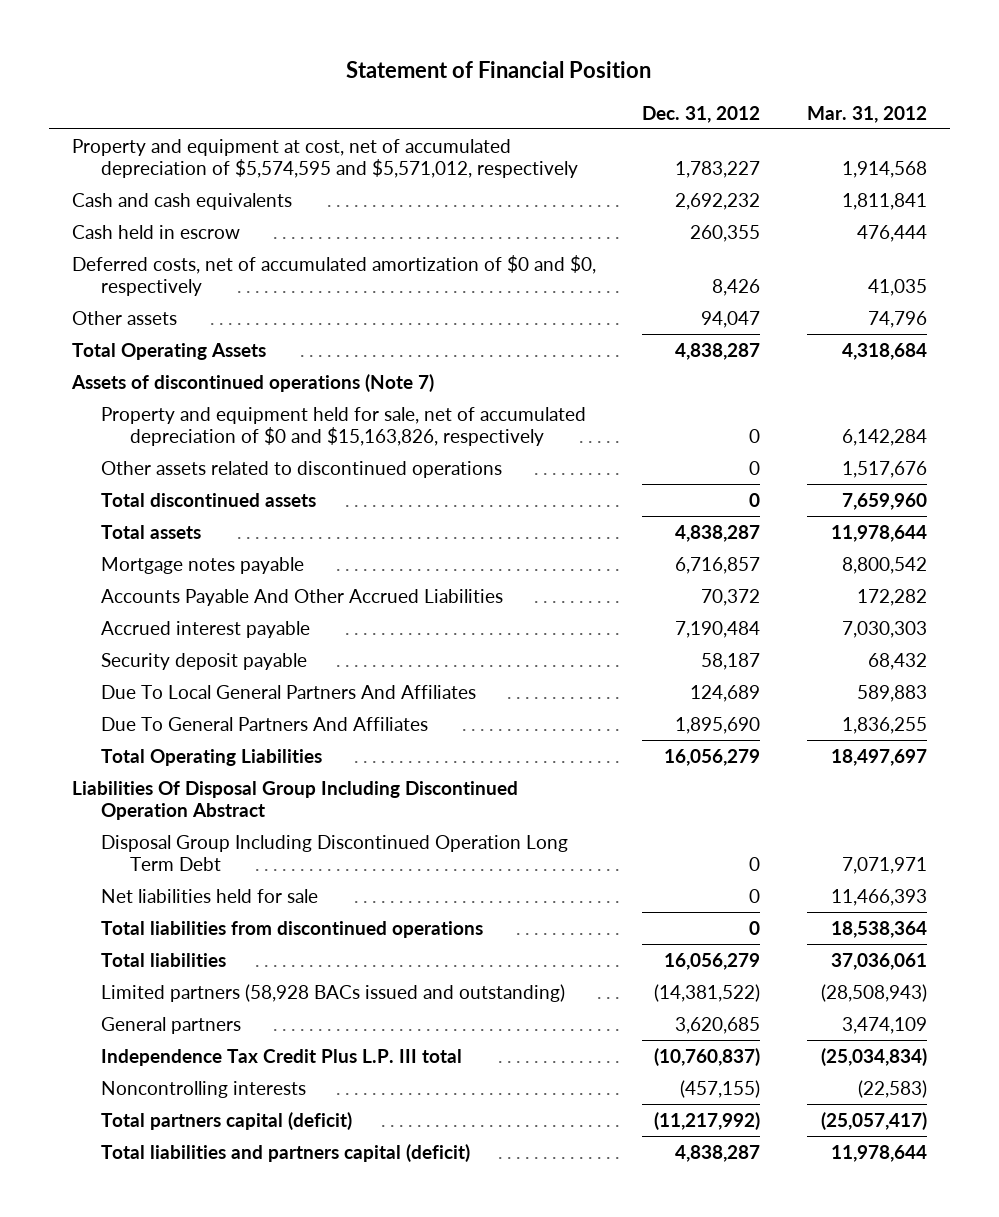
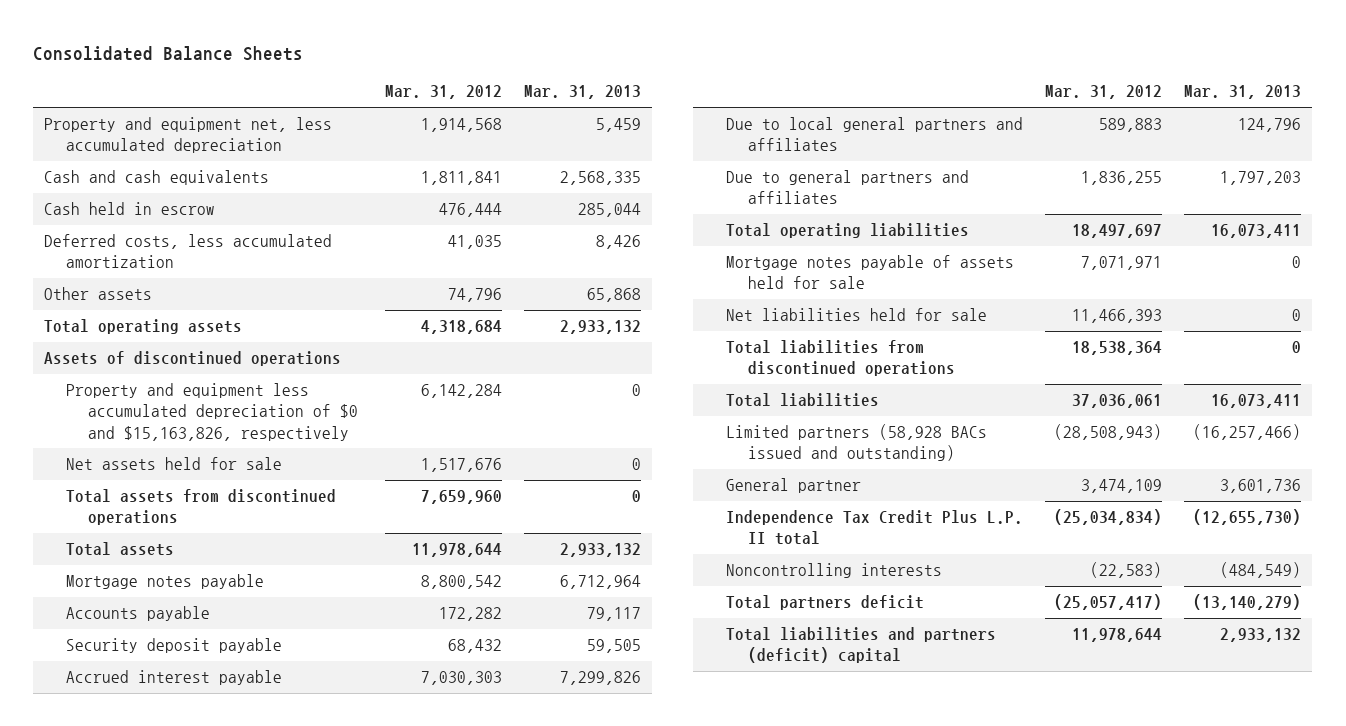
[346,60,652,78] Statement of Financial Position -> [33,45,304,61] Consolidated Balance Sheets
[642,105,761,123] Dec. 31, 2012 -> none
none -> [524,85,642,100] Mar. 31, 2013
[71,138,578,178] Property and equipment at cost, net of accumulated depreciation of $5,574,595 and $5,571,012, respectively -> [44,117,333,154] Property and equipment net, less accumulated depreciation
[71,254,596,296] Deferred costs, net of accumulated amortization of $0 and $0, respectively -> [44,234,333,269] Deferred costs, less accumulated amortization
[71,342,266,360] Total Operating Assets -> [44,319,243,335] Total operating assets
[70,373,434,392] Assets of discontinued operations (Note 7) -> [44,351,342,367] Assets of discontinued operations
[100,406,586,446] Property and equipment held for sale, net of accumulated depreciation of $0 and $15,163,826, respectively -> [66,383,359,441] Property and equipment less accumulated depreciation of $0 and $15,163,826, respectively
[100,460,502,478] Other assets related to discontinued operations -> [66,457,283,471] Net assets held for sale
[100,492,316,507] Total discontinued assets -> [66,489,337,526] Total assets from discontinued operations
[100,588,503,606] Accounts Payable And Other Accrued Liabilities -> [66,606,211,622] Accounts payable
[71,780,518,820] Liabilities Of Disposal Group Including Discontinued Operation Abstract -> none
[100,620,310,638] Accrued interest payable -> [66,670,283,686] Accrued interest payable
[100,684,476,699] Due To Local General Partners And Affiliates -> [726,117,1024,152] Due to local general partners and affiliates
[100,716,428,731] Due To General Partners And Affiliates -> [726,170,970,205] Due to general partners and affiliates
[100,748,322,766] Total Operating Liabilities -> [726,223,970,239] Total operating liabilities
[100,834,568,871] Disposal Group Including Discontinued Operation Long Term Debt -> [726,255,1015,290] Mortgage notes payable of assets held for sale
[100,1016,241,1034] General partners -> [726,478,862,494] General partner
[100,1048,462,1066] Independence Tax Credit Plus L.P. III total -> [726,510,1024,546] Independence Tax Credit Plus L.P. II total
[100,1111,352,1130] Total partners capital (deficit) -> [726,595,925,611] Total partners deficit
[100,1143,470,1162] Total liabilities and partners capital (deficit) -> [726,627,997,664] Total liabilities and partners (deficit) capital

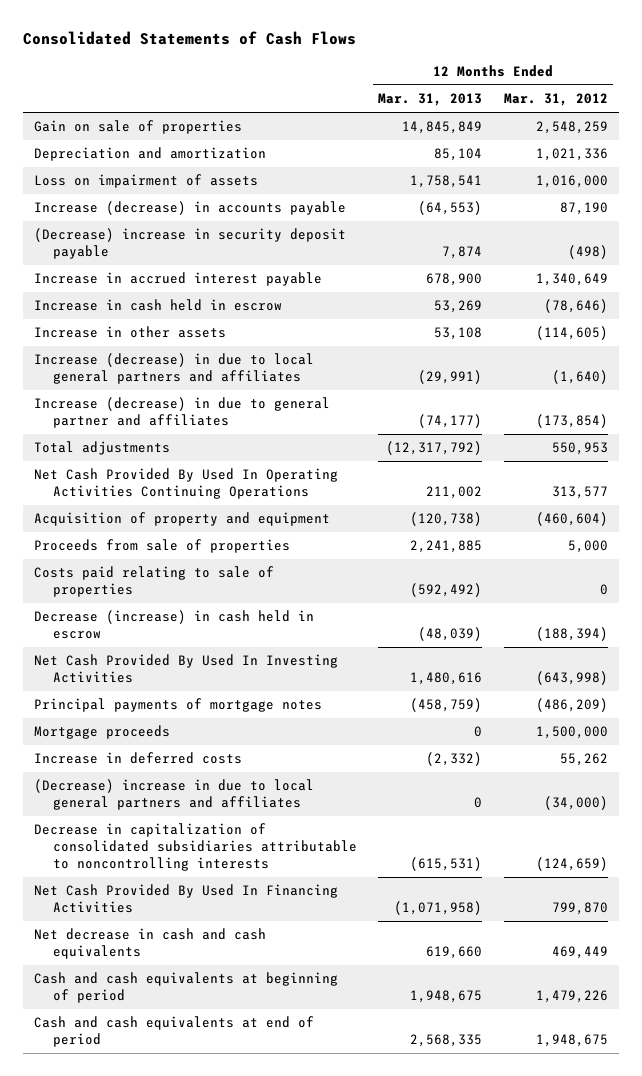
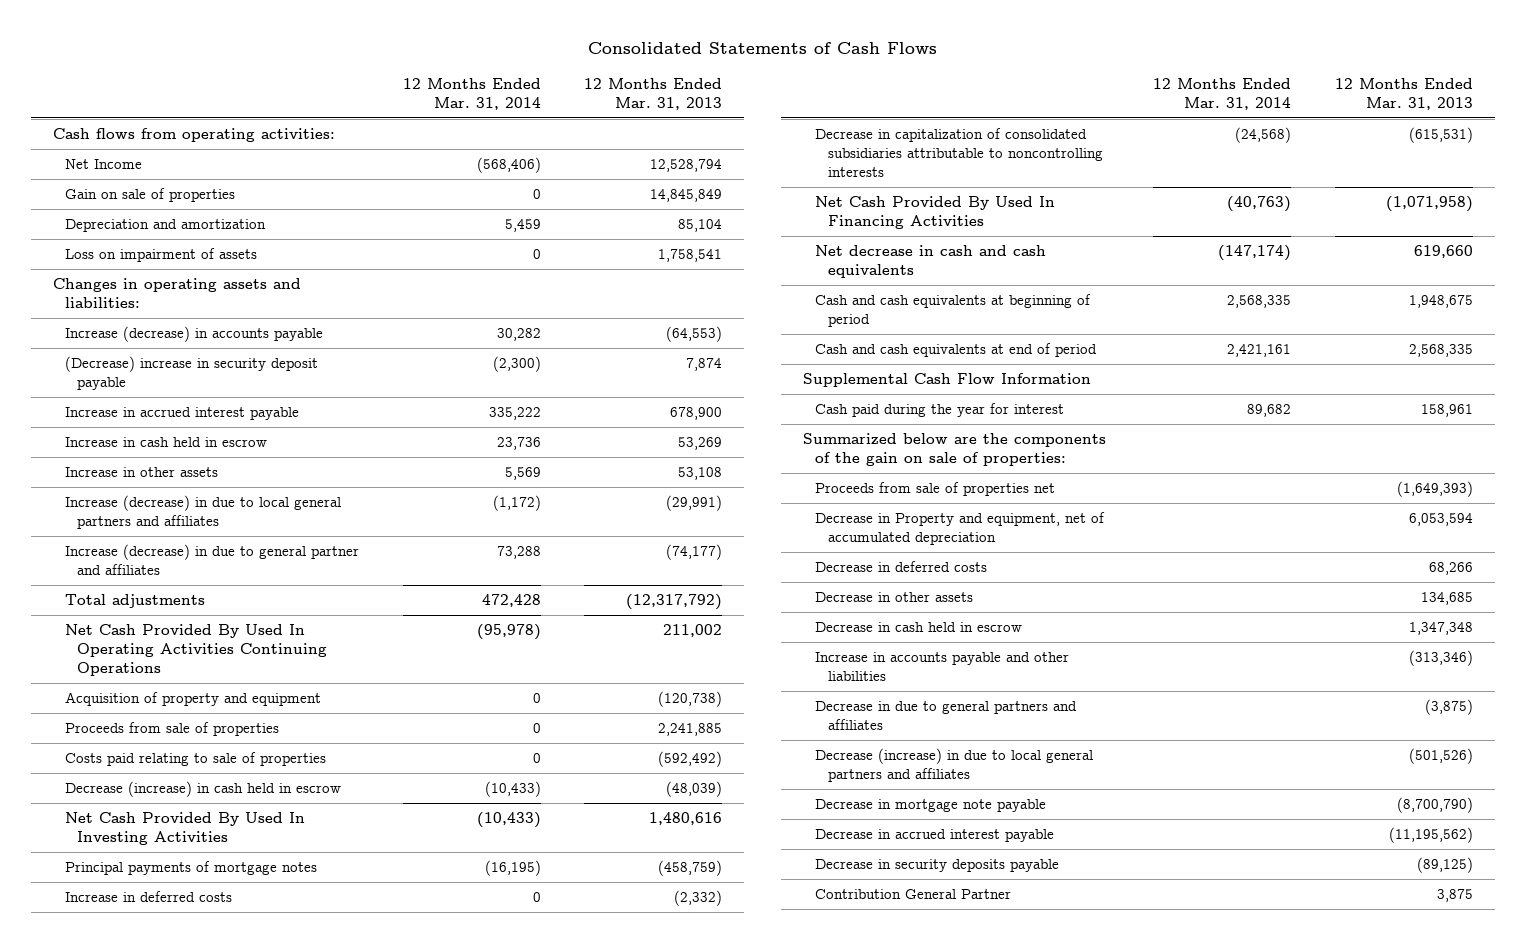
[503,93,608,107] Mar. 31, 2012 -> none
none -> [402,77,541,110] 12 Months Ended Mar. 31, 2014
none -> [52,128,335,143] Cash flows from operating activities:
none -> [64,159,142,170] Net Income
none -> [52,278,301,308] Changes in operating assets and liabilities:
[33,725,170,740] Mortgage proceeds -> none
[33,779,314,811] (Decrease) increase in due to local general partners and affiliates -> none
none -> [803,373,1092,388] Supplemental Cash Flow Information
none -> [815,403,1065,418] Cash paid during the year for interest
none -> [803,433,1107,466] Summarized below are the components of the gain on sale of properties:
none -> [815,482,1056,497] Proceeds from sale of properties net
none -> [815,512,1106,545] Decrease in Property and equipment, net of accumulated depreciation
none -> [815,561,988,573] Decrease in deferred costs
none -> [815,592,974,603] Decrease in other assets
none -> [815,622,1023,633] Decrease in cash held in escrow
none -> [815,652,1070,681] Increase in accounts payable and other liabilities
none -> [815,701,1078,730] Decrease in due to general partners and affiliates
none -> [815,748,1094,782] Decrease (increase) in due to local general partners and affiliates
none -> [815,799,1047,813] Decrease in mortgage note payable
none -> [815,829,1055,843] Decrease in accrued interest payable
none -> [815,859,1060,873] Decrease in security deposits payable
none -> [815,889,1012,900] Contribution General Partner

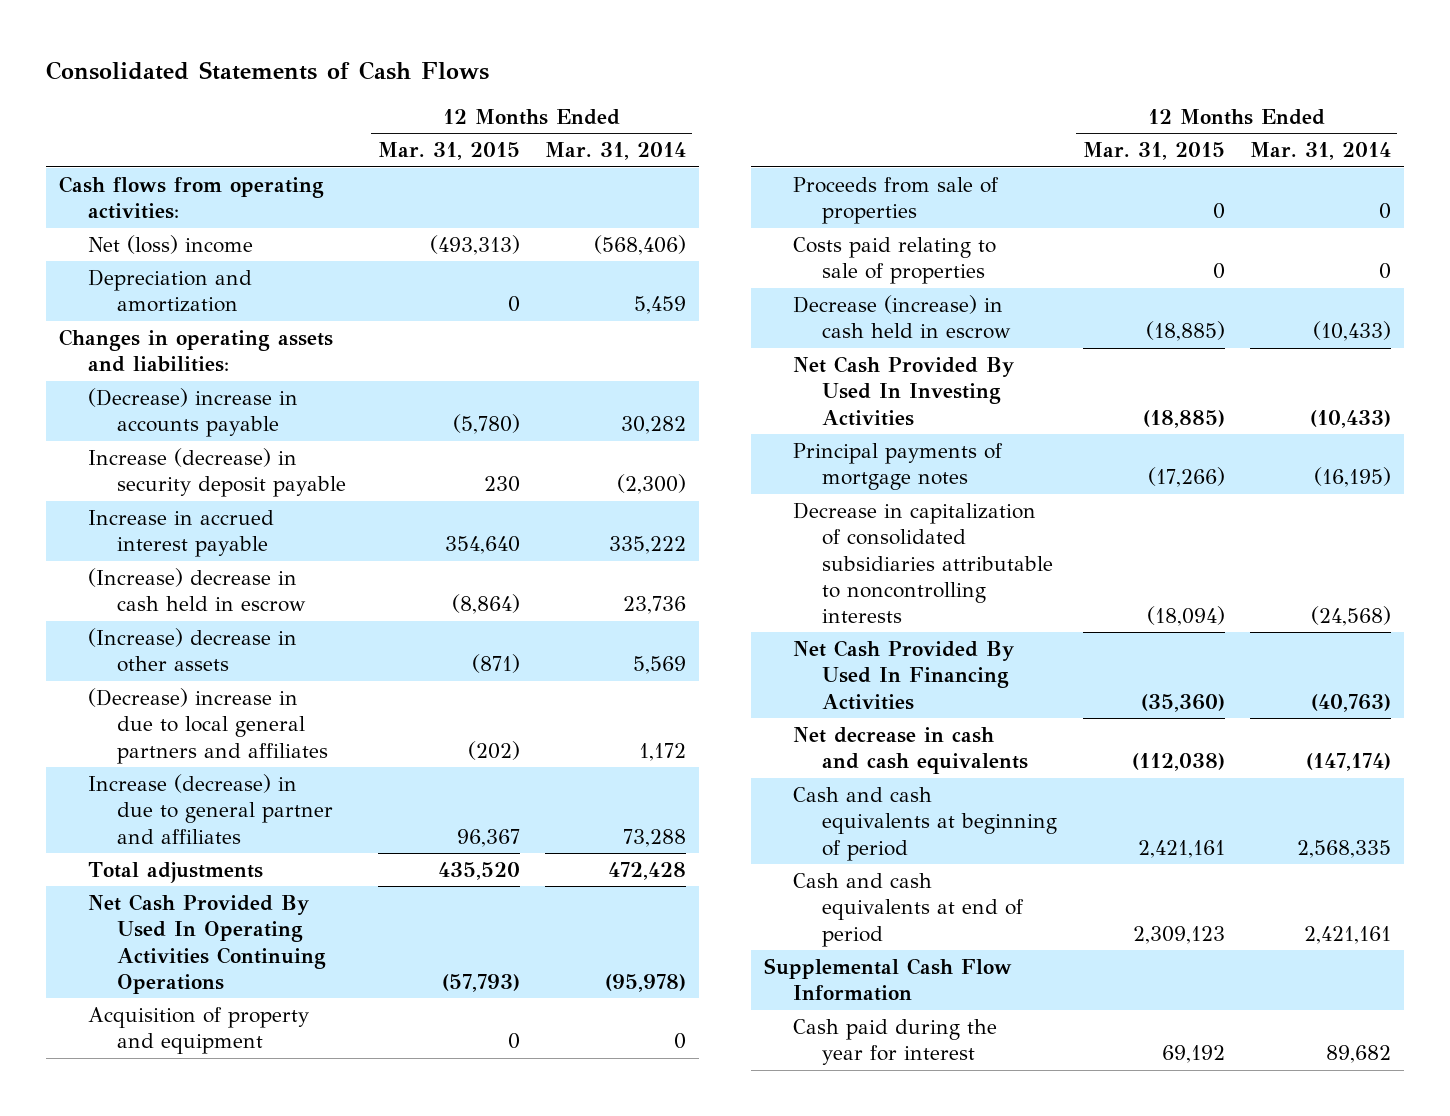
[584,77,723,110] 12 Months Ended Mar. 31, 2013 -> none
none -> [377,142,520,161] Mar. 31, 2015
[64,188,235,203] Gain on sale of properties -> none
[64,159,142,170] Net Income -> [88,234,254,254] Net (loss) income
[64,248,257,263] Loss on impairment of assets -> none
[64,326,323,343] Increase (decrease) in accounts payable -> [88,387,299,438] (Decrease) increase in accounts payable
[64,356,318,390] (Decrease) increase in security deposit payable -> [88,447,347,498] Increase (decrease) in security deposit payable
[64,437,267,448] Increase in cash held in escrow -> [88,567,307,613] (Increase) decrease in cash held in escrow
[64,467,218,478] Increase in other assets -> [88,627,298,673] (Increase) decrease in other assets
[64,495,341,529] Increase (decrease) in due to local general partners and affiliates -> [88,687,329,764] (Decrease) increase in due to local general partners and affiliates
[492,495,541,512] (1,172) -> [638,742,686,761] 1,172
[64,891,232,903] Increase in deferred costs -> none
[803,433,1107,466] Summarized below are the components of the gain on sale of properties: -> none
[815,482,1056,497] Proceeds from sale of properties net -> none
[815,512,1106,545] Decrease in Property and equipment, net of accumulated depreciation -> none
[815,561,988,573] Decrease in deferred costs -> none
[815,592,974,603] Decrease in other assets -> none
[815,622,1023,633] Decrease in cash held in escrow -> none
[815,652,1070,681] Increase in accounts payable and other liabilities -> none
[815,701,1078,730] Decrease in due to general partners and affiliates -> none
[815,748,1094,782] Decrease (increase) in due to local general partners and affiliates -> none
[815,799,1047,813] Decrease in mortgage note payable -> none
[815,829,1055,843] Decrease in accrued interest payable -> none
[815,859,1060,873] Decrease in security deposits payable -> none
[815,889,1012,900] Contribution General Partner -> none

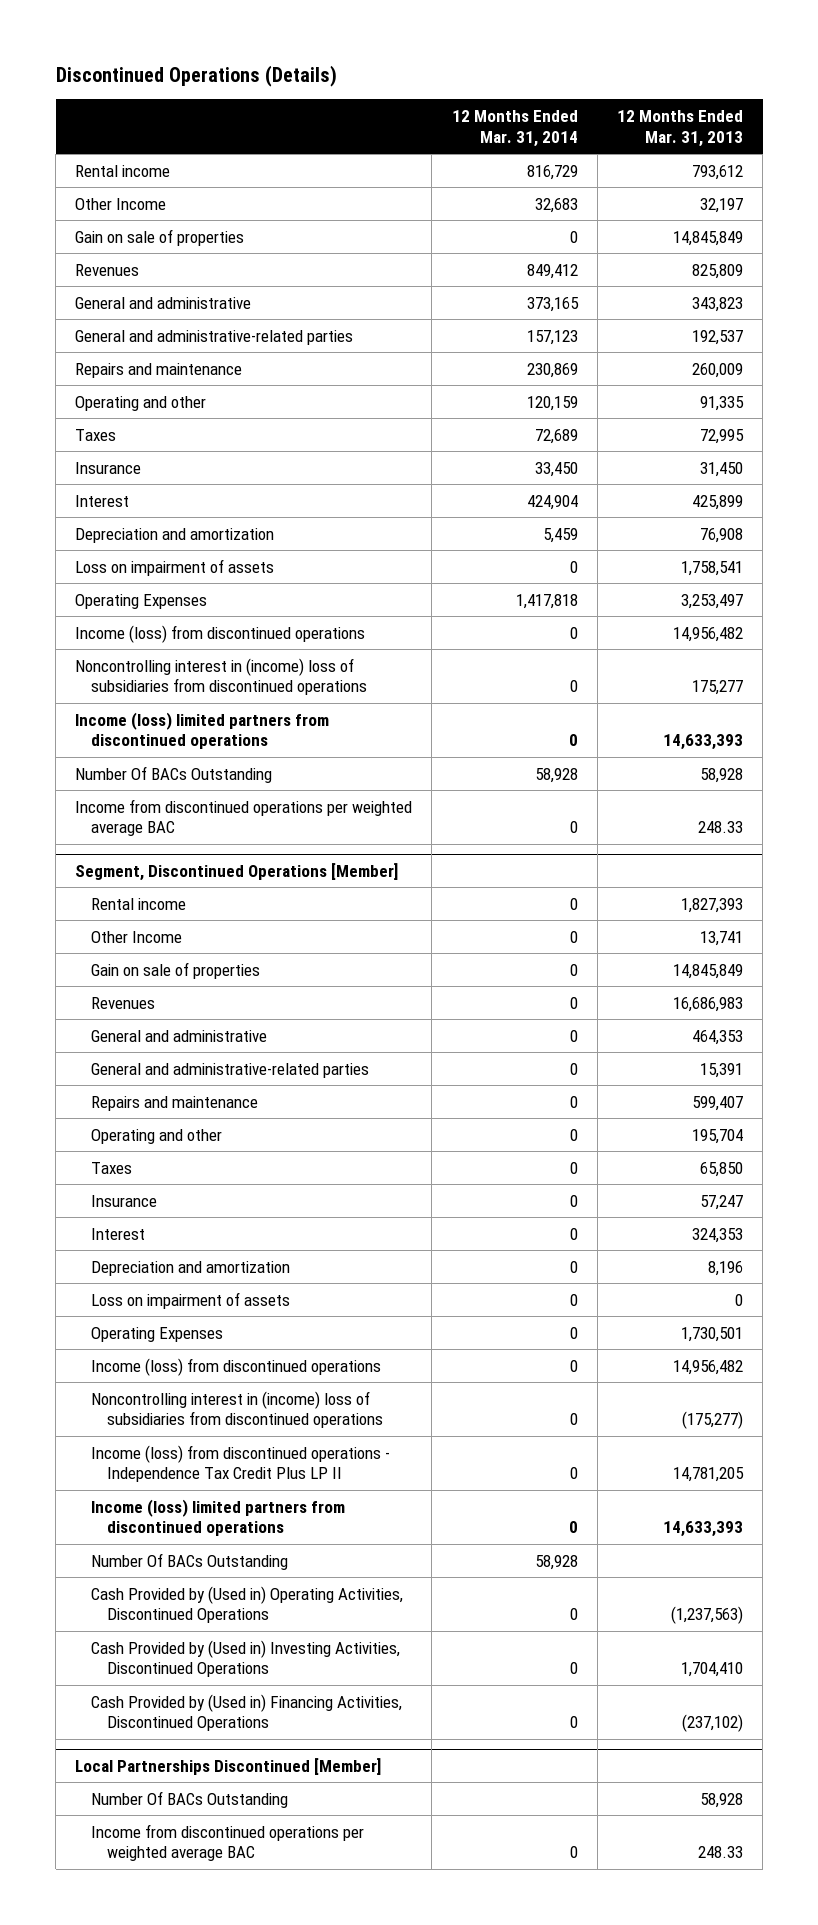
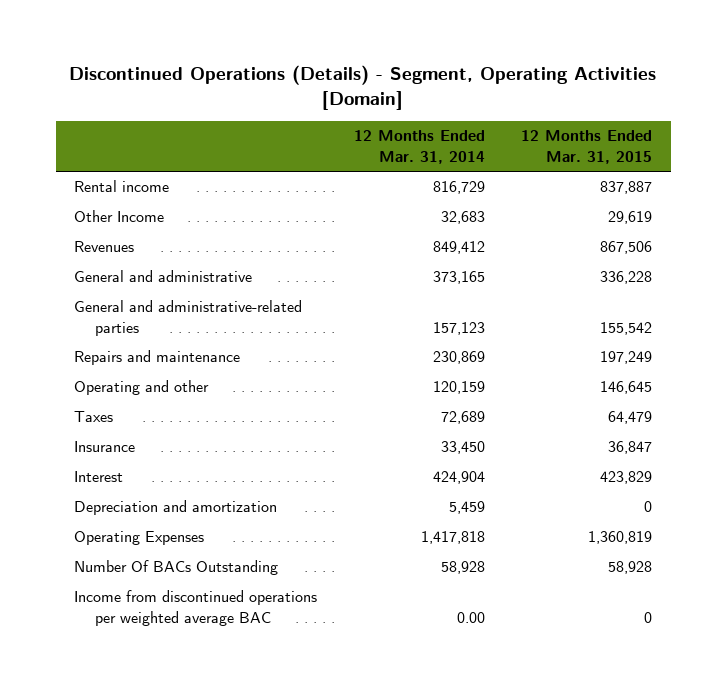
[55,65,337,88] Discontinued Operations (Details) -> [69,65,657,111] Discontinued Operations (Details) - Segment, Operating Activities [Domain]
[616,110,743,147] 12 Months Ended Mar. 31, 2013 -> none
none -> [521,130,653,164] 12 Months Ended Mar. 31, 2015
[75,228,245,246] Gain on sale of properties -> none
[75,558,275,576] Loss on impairment of assets -> none
[75,624,366,643] Income (loss) from discontinued operations -> none
[75,657,368,696] Noncontrolling interest in (income) loss of subsidiaries from discontinued operations -> none
[75,711,330,750] Income (loss) limited partners from discontinued operations -> none
[75,862,399,881] Segment, Discontinued Operations [Member] -> none
[91,897,187,910] Rental income -> none
[91,930,183,943] Other Income -> none
[91,961,261,979] Gain on sale of properties -> none
[91,996,156,1009] Revenues -> none
[91,1029,268,1042] General and administrative -> none
[91,1062,370,1078] General and administrative-related parties -> none
[91,1095,259,1111] Repairs and maintenance -> none
[91,1128,223,1144] Operating and other -> none
[91,1161,133,1174] Taxes -> none
[91,1194,158,1207] Insurance -> none
[91,1227,146,1240] Interest -> none
[91,1260,291,1276] Depreciation and amortization -> none
[91,1291,291,1309] Loss on impairment of assets -> none
[91,1326,224,1342] Operating Expenses -> none
[91,1357,382,1376] Income (loss) from discontinued operations -> none
[91,1390,383,1429] Noncontrolling interest in (income) loss of subsidiaries from discontinued operations -> none
[91,1444,391,1483] Income (loss) from discontinued operations - Independence Tax Credit Plus LP II -> none
[91,1498,346,1537] Income (loss) limited partners from discontinued operations -> none
[91,1552,289,1570] Number Of BACs Outstanding -> none
[91,1585,404,1624] Cash Provided by (Used in) Operating Activities, Discontinued Operations -> none
[91,1639,401,1678] Cash Provided by (Used in) Investing Activities, Discontinued Operations -> none
[91,1693,403,1732] Cash Provided by (Used in) Financing Activities, Discontinued Operations -> none
[75,1757,382,1775] Local Partnerships Discontinued [Member] -> none
[91,1790,289,1808] Number Of BACs Outstanding -> none
[91,1823,365,1862] Income from discontinued operations per weighted average BAC -> none
[569,821,578,834] 0 -> [456,611,485,623] 0.00

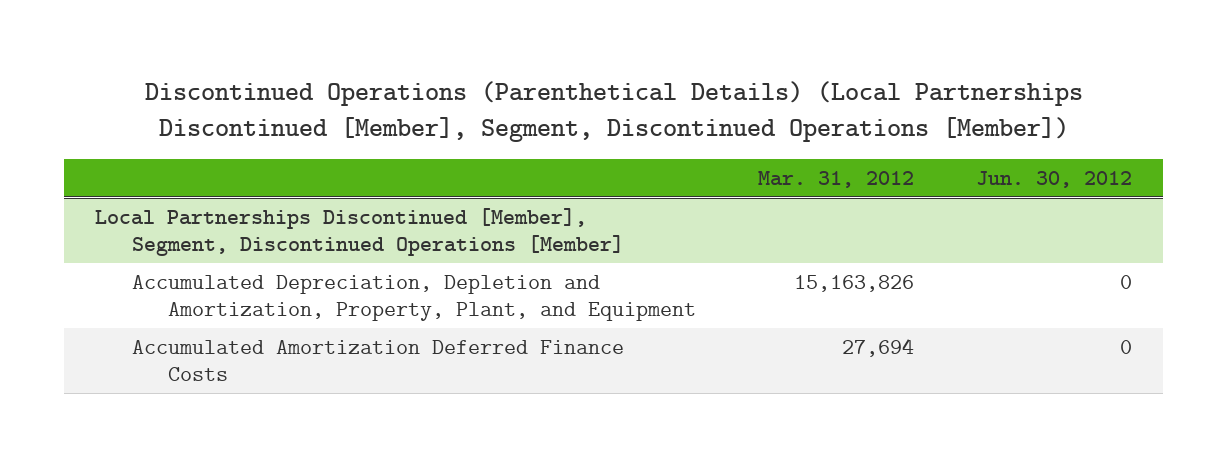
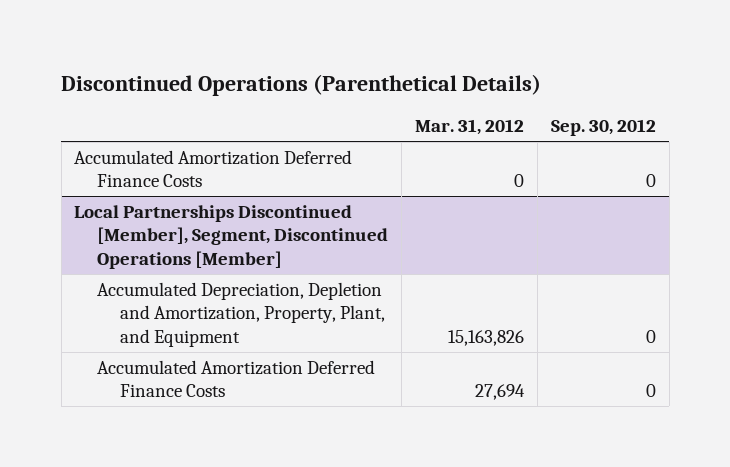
[144,80,1083,142] Discontinued Operations (Parenthetical Details) (Local Partnerships Discontinued [Member], Segment, Discontinued Operations [Member]) -> [61,73,542,96] Discontinued Operations (Parenthetical Details)
[976,170,1133,188] Jun. 30, 2012 -> none
none -> [550,119,656,137] Sep. 30, 2012
none -> [74,150,353,188] Accumulated Amortization Deferred Finance Costs

